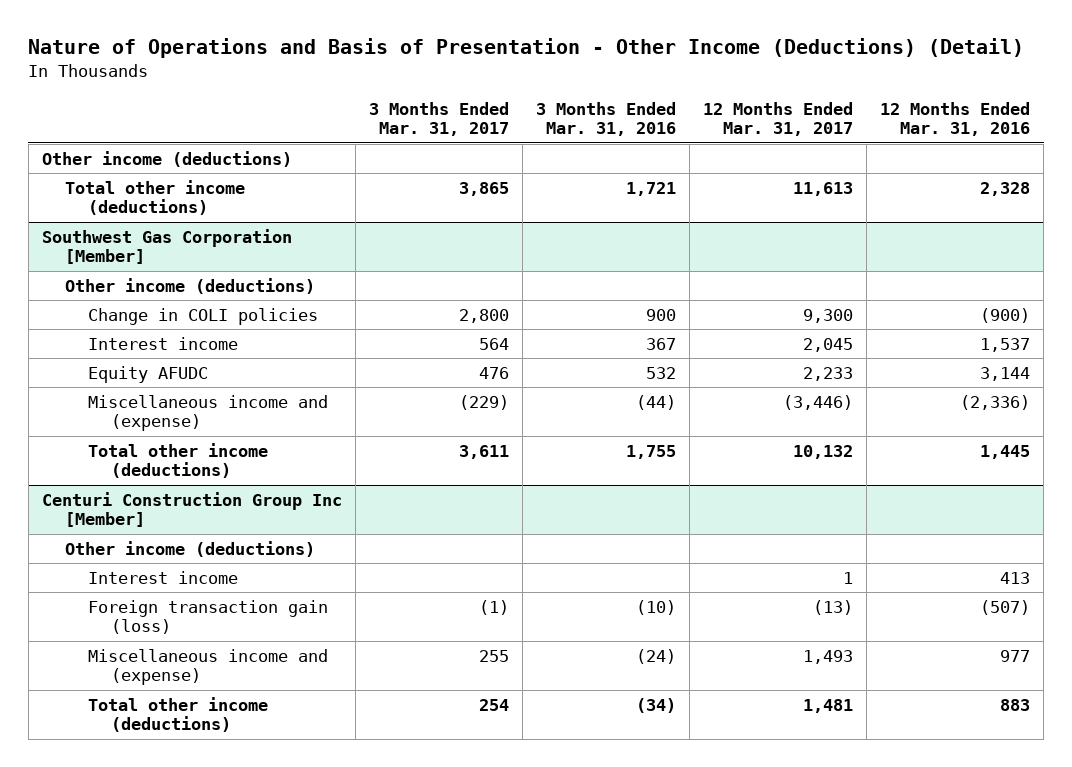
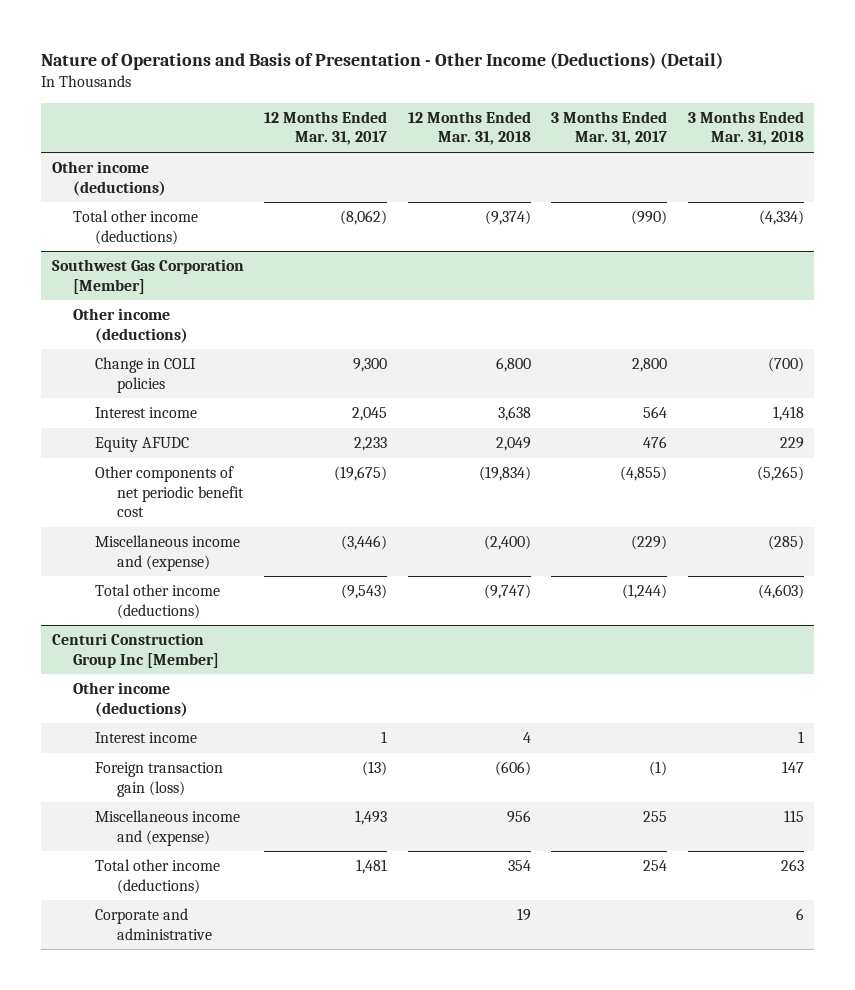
[536,101,677,137] 3 Months Ended Mar. 31, 2016 -> none
[880,101,1031,137] 12 Months Ended Mar. 31, 2016 -> none
none -> [407,110,531,146] 12 Months Ended Mar. 31, 2018
none -> [687,110,804,146] 3 Months Ended Mar. 31, 2018
[458,181,509,196] 3,865 -> [631,210,668,226] (990)
[793,181,854,196] 11,613 -> [340,210,388,226] (8,062)
none -> [95,466,244,518] Other components of net periodic benefit cost
[458,444,509,459] 3,611 -> [622,584,668,600] (1,244)
[793,444,854,459] 10,132 -> [341,584,388,600] (9,543)
none -> [95,908,212,940] Corporate and administrative

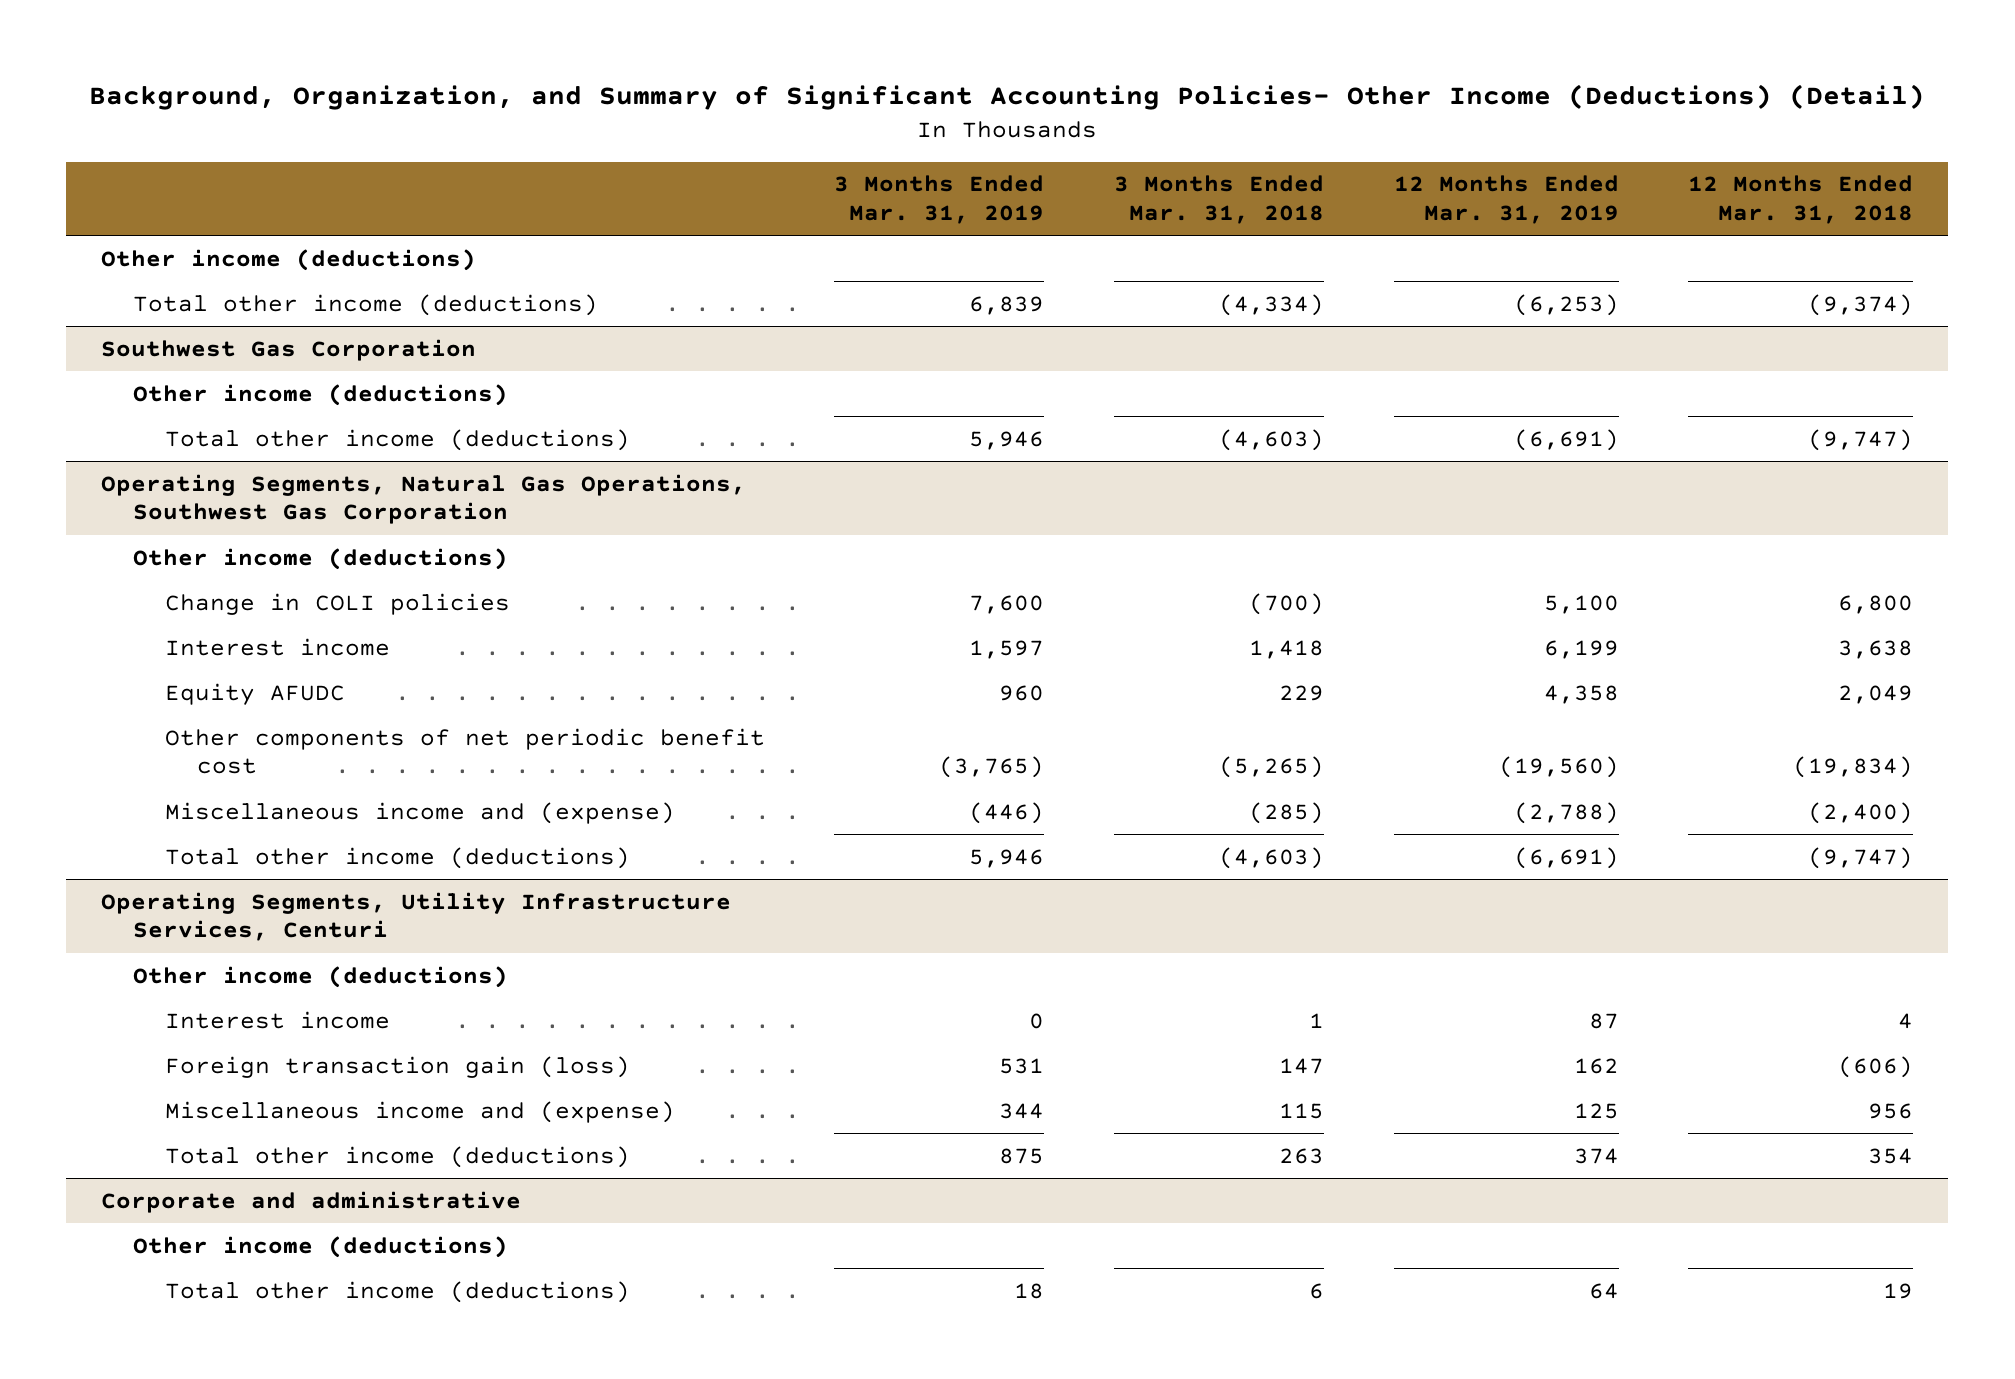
[41,51,724,70] Nature of Operations and Basis of Presentation - Other Income (Deductions) (Detail) -> [89,84,1926,111] Background, Organization, and Summary of Significant Accounting Policies- Other Income (Deductions) (Detail)
[264,110,388,146] 12 Months Ended Mar. 31, 2017 -> none
[551,110,668,146] 3 Months Ended Mar. 31, 2017 -> none
none -> [834,175,1045,224] 3 Months Ended Mar. 31, 2019
none -> [1393,175,1619,224] 12 Months Ended Mar. 31, 2019
[51,259,244,294] Southwest Gas Corporation [Member] -> [101,338,477,361] Southwest Gas Corporation
none -> [164,428,630,451] Total other income (deductions)
none -> [101,473,747,525] Operating Segments, Natural Gas Operations, Southwest Gas Corporation
none -> [133,547,509,570] Other income (deductions)
[51,633,220,668] Centuri Construction Group Inc [Member] -> none
none -> [101,891,732,942] Operating Segments, Utility Infrastructure Services, Centuri
none -> [101,1190,522,1213] Corporate and administrative
none -> [133,1235,509,1258] Other income (deductions)
[95,908,212,940] Corporate and administrative -> [164,1280,630,1303] Total other income (deductions)

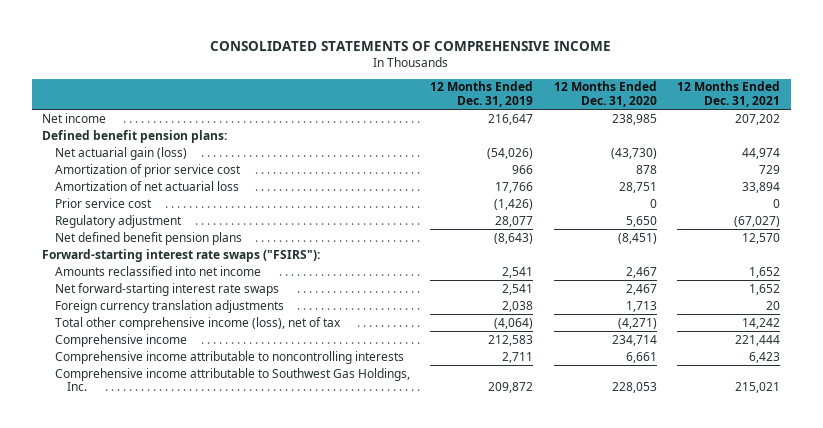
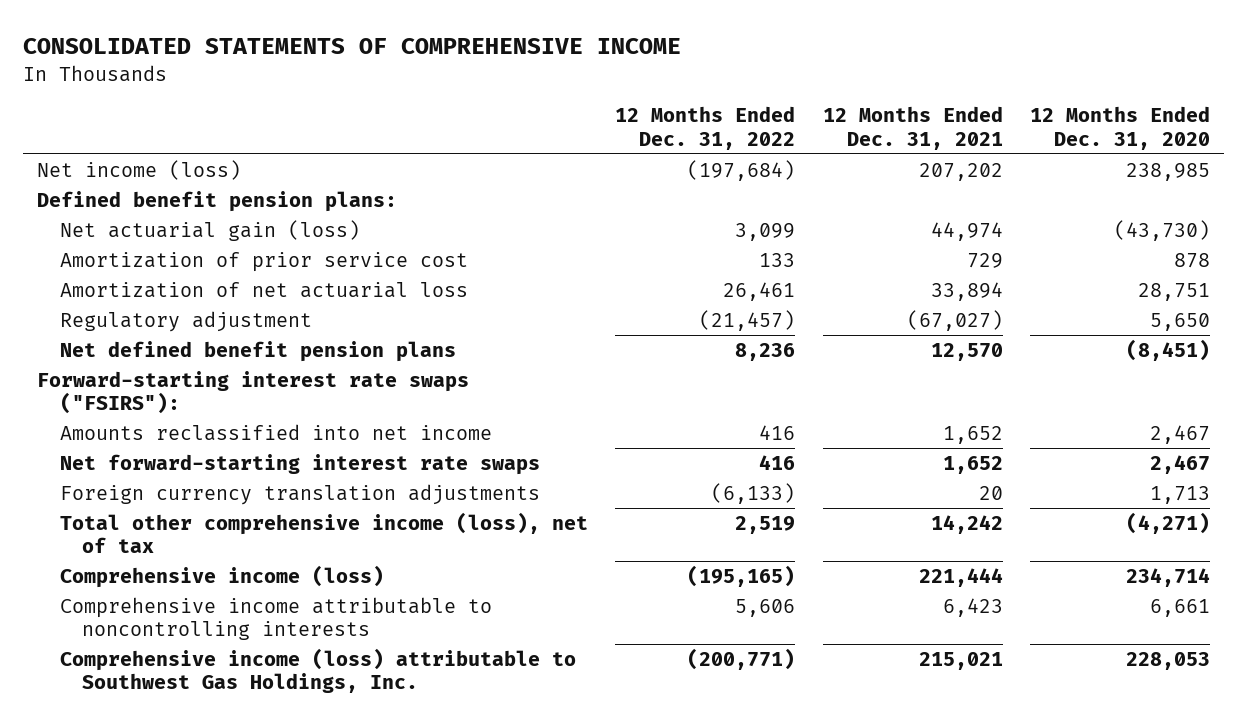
[430,81,534,108] 12 Months Ended Dec. 31, 2019 -> none
none -> [615,106,796,150] 12 Months Ended Dec. 31, 2022
[42,112,107,123] Net income -> [37,159,242,180] Net income (loss)
[54,197,152,208] Prior service cost -> none
[54,333,187,347] Comprehensive income -> [59,564,384,588] Comprehensive income (loss)
[54,367,410,392] Comprehensive income attributable to Southwest Gas Holdings, Inc. -> [59,647,576,694] Comprehensive income (loss) attributable to Southwest Gas Holdings, Inc.

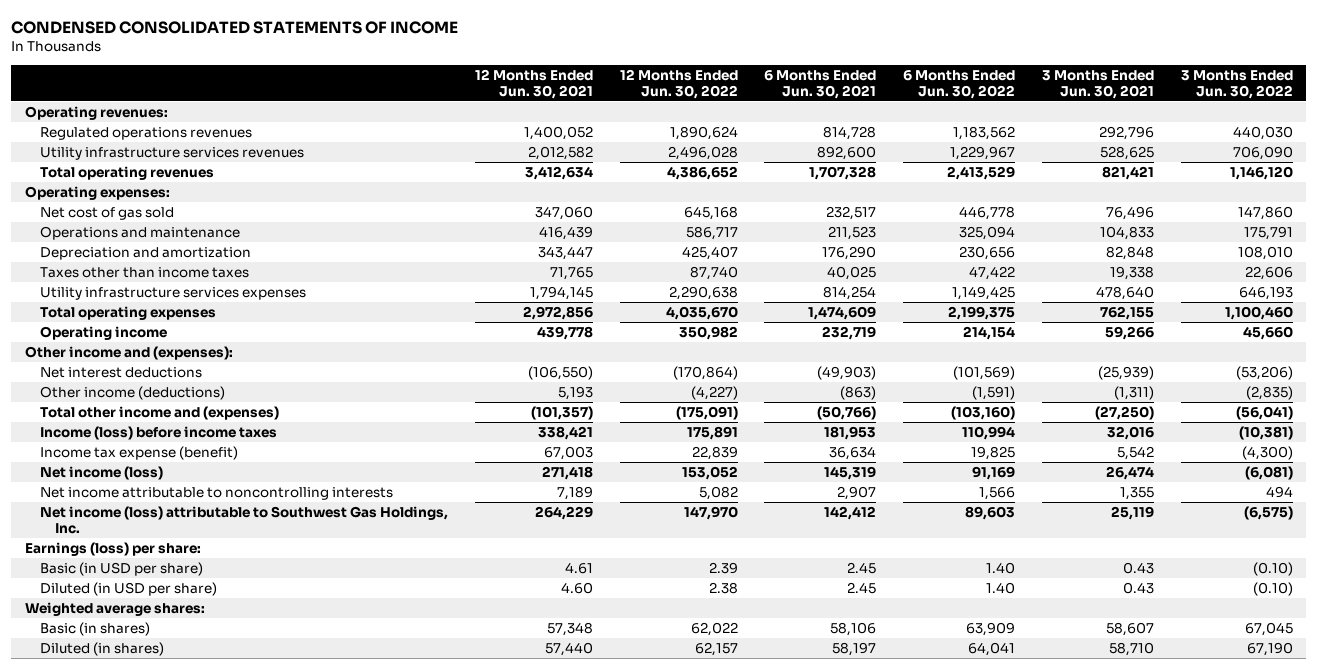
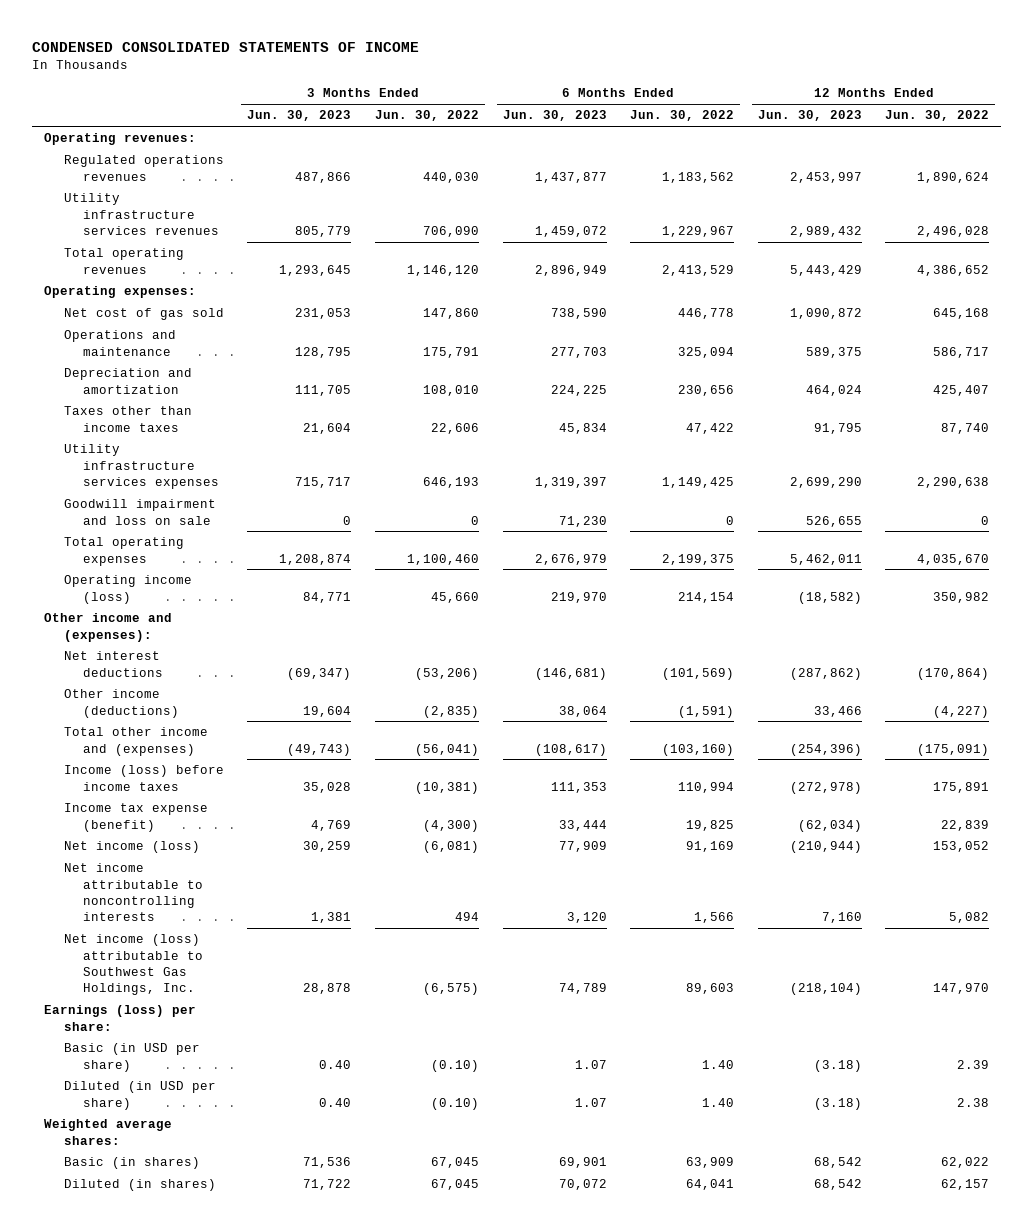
[474,68,593,99] 12 Months Ended Jun. 30, 2021 -> none
[764,69,877,99] 6 Months Ended Jun. 30, 2021 -> none
[1042,69,1155,99] 3 Months Ended Jun. 30, 2021 -> none
none -> [247,110,352,122] Jun. 30, 2023
none -> [502,110,607,122] Jun. 30, 2023
none -> [757,110,862,122] Jun. 30, 2023
none -> [63,499,216,525] Goodwill impairment and loss on sale
[39,325,167,340] Operating income -> [63,575,192,604] Operating income (loss)
[1246,641,1293,656] 67,190 -> [430,1179,479,1191] 67,045

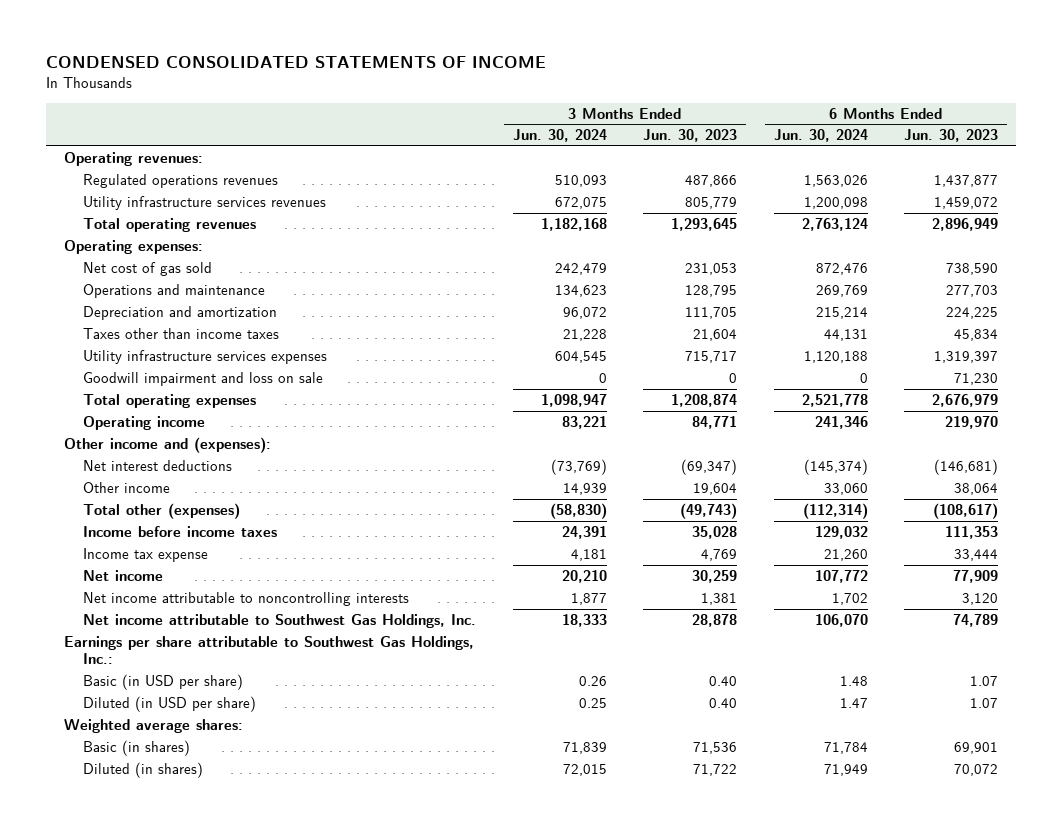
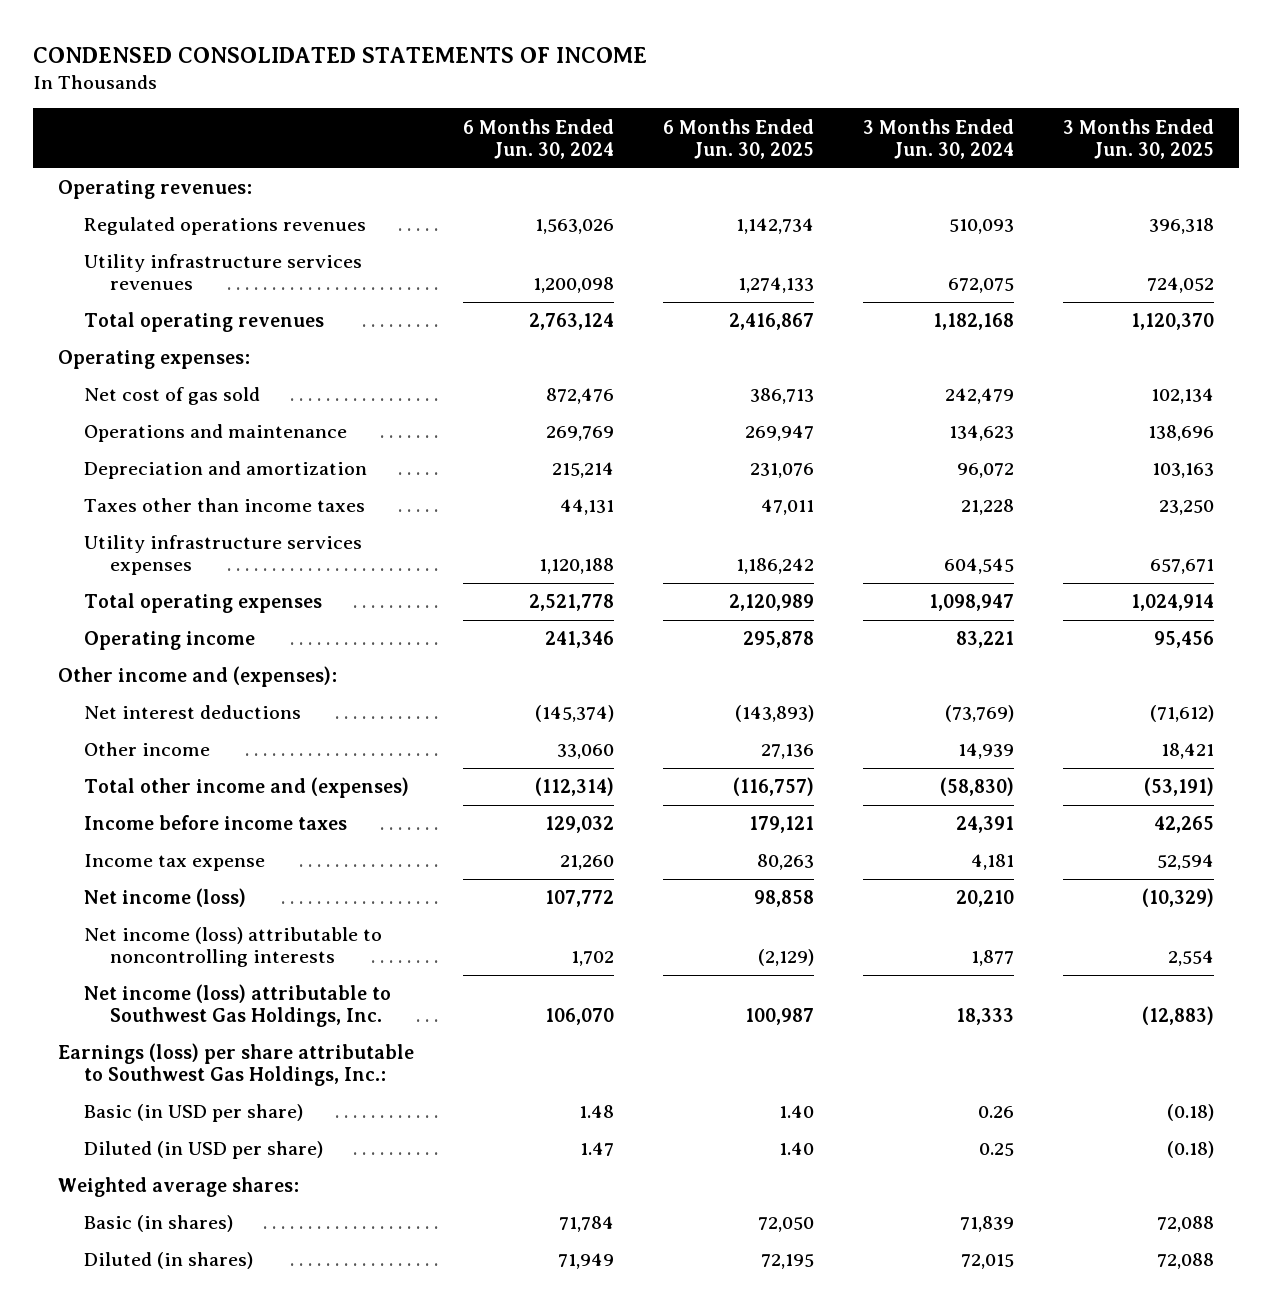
[643,129,738,143] Jun. 30, 2023 -> none
[904,129,999,143] Jun. 30, 2023 -> none
none -> [662,118,814,159] 6 Months Ended Jun. 30, 2025
none -> [1063,118,1215,159] 3 Months Ended Jun. 30, 2025
[83,371,324,386] Goodwill impairment and loss on sale -> none
[83,502,241,519] Total other (expenses) -> [83,777,409,799] Total other income and (expenses)
[83,569,164,581] Net income -> [83,888,246,908] Net income (loss)
[83,591,410,606] Net income attributable to noncontrolling interests -> [83,927,382,968] Net income (loss) attributable to noncontrolling interests
[83,613,477,628] Net income attributable to Southwest Gas Holdings, Inc. -> [83,984,391,1028] Net income (loss) attributable to Southwest Gas Holdings, Inc.
[63,635,474,664] Earnings per share attributable to Southwest Gas Holdings, Inc.: -> [57,1043,414,1087] Earnings (loss) per share attributable to Southwest Gas Holdings, Inc.:

